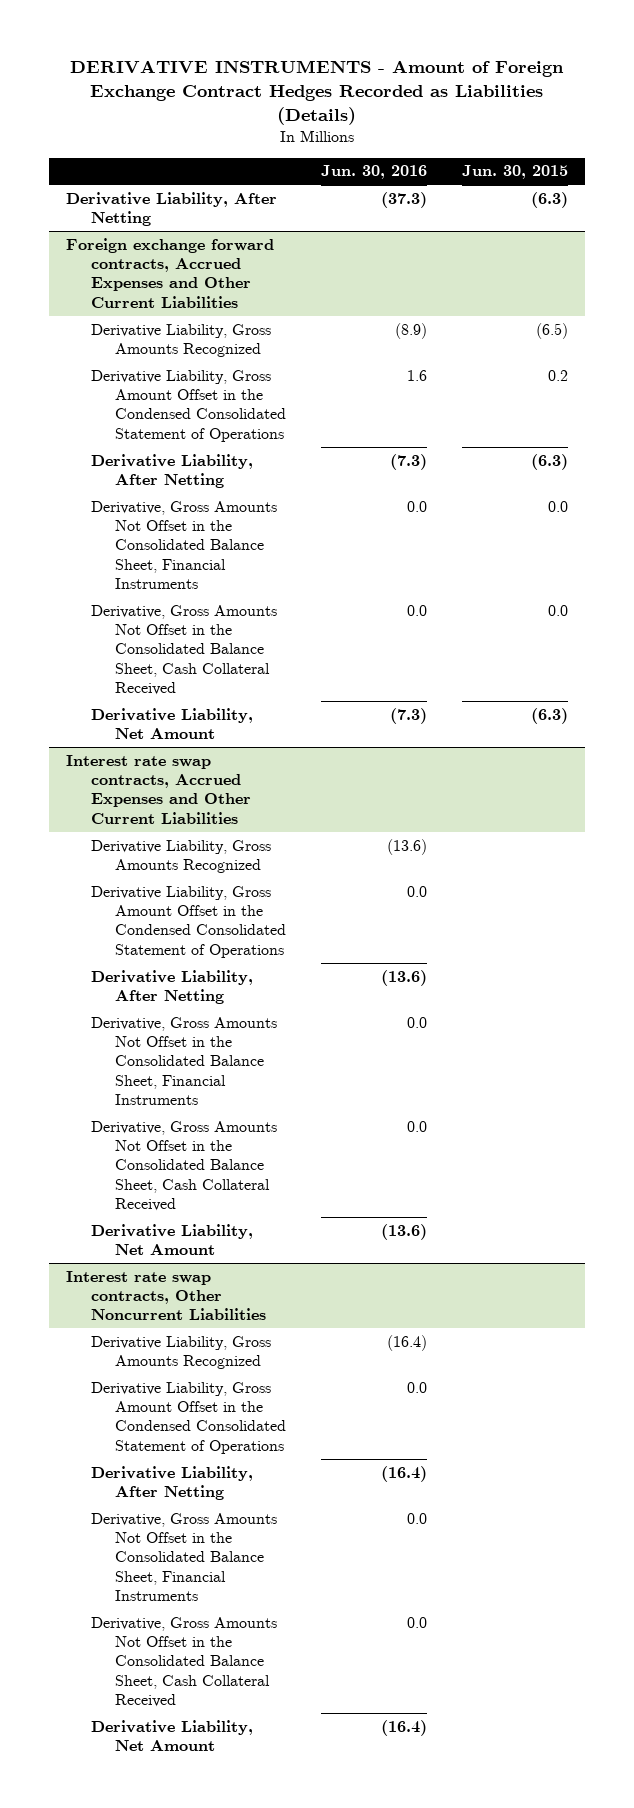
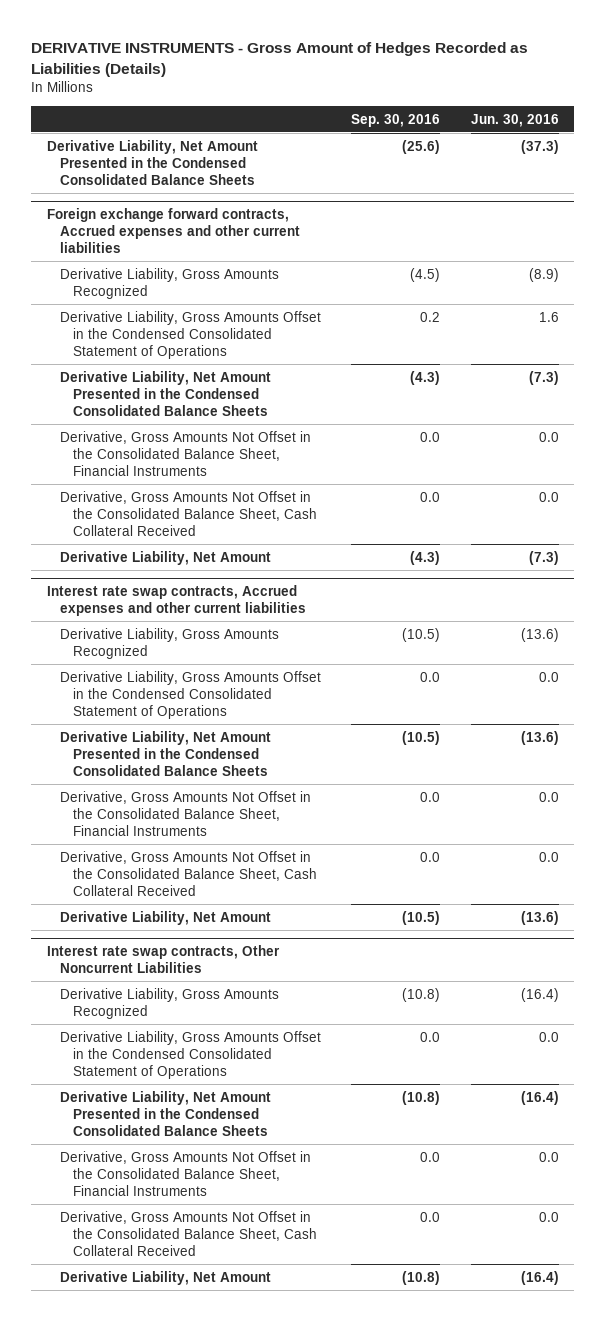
[70,60,565,126] DERIVATIVE INSTRUMENTS - Amount of Foreign Exchange Contract Hedges Recorded as Liabilities (Details) -> [31,41,529,77] DERIVATIVE INSTRUMENTS - Gross Amount of Hedges Recorded as Liabilities (Details)
[461,165,568,180] Jun. 30, 2015 -> none
none -> [351,113,441,127] Sep. 30, 2016
[66,191,278,226] Derivative Liability, After Netting -> [46,139,258,185] Derivative Liability, Net Amount Presented in the Condensed Consolidated Balance Sheets
[66,237,275,308] Foreign exchange forward contracts, Accrued Expenses and Other Current Liabilities -> [46,208,300,254] Foreign exchange forward contracts, Accrued expenses and other current liabilities
[90,369,287,442] Derivative Liability, Gross Amount Offset in the Condensed Consolidated Statement of Operations -> [59,310,321,359] Derivative Liability, Gross Amounts Offset in the Condensed Consolidated Statement of Operations
[90,453,253,488] Derivative Liability, After Netting -> [59,370,271,416] Derivative Liability, Net Amount Presented in the Condensed Consolidated Balance Sheets
[66,754,251,824] Interest rate swap contracts, Accrued Expenses and Other Current Liabilities -> [46,585,306,617] Interest rate swap contracts, Accrued expenses and other current liabilities
[90,885,287,958] Derivative Liability, Gross Amount Offset in the Condensed Consolidated Statement of Operations -> [59,670,321,719] Derivative Liability, Gross Amounts Offset in the Condensed Consolidated Statement of Operations
[90,969,253,1004] Derivative Liability, After Netting -> [59,730,271,776] Derivative Liability, Net Amount Presented in the Condensed Consolidated Balance Sheets
[90,1381,287,1454] Derivative Liability, Gross Amount Offset in the Condensed Consolidated Statement of Operations -> [59,1030,321,1079] Derivative Liability, Gross Amounts Offset in the Condensed Consolidated Statement of Operations
[90,1465,253,1500] Derivative Liability, After Netting -> [59,1090,271,1136] Derivative Liability, Net Amount Presented in the Condensed Consolidated Balance Sheets

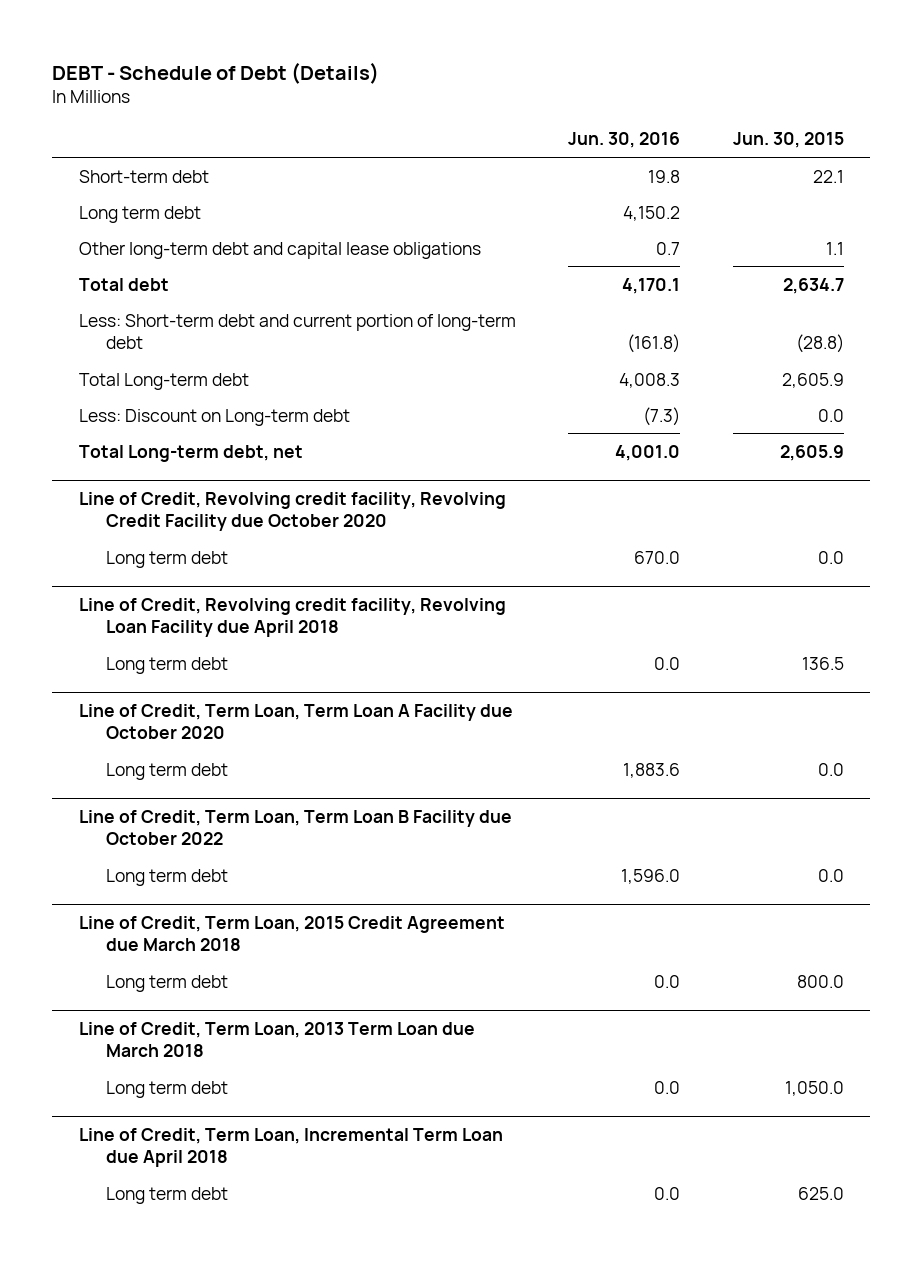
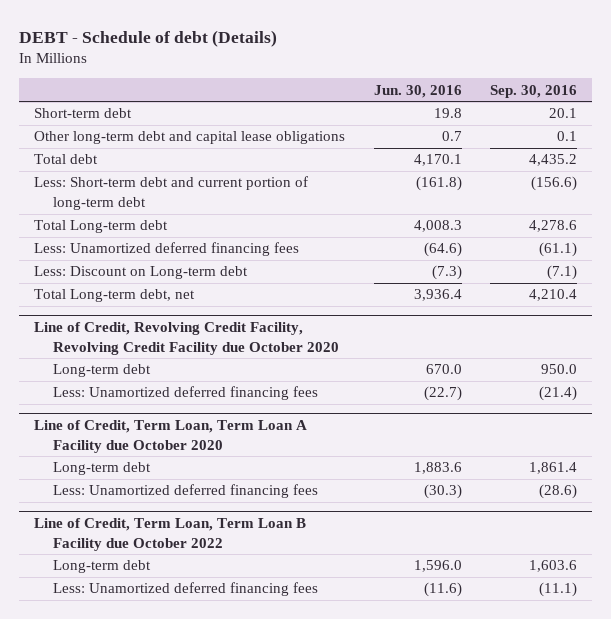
[52,61,380,84] DEBT - Schedule of Debt (Details) -> [19,29,278,47] DEBT - Schedule of debt (Details)
[732,132,844,149] Jun. 30, 2015 -> none
none -> [490,84,578,98] Sep. 30, 2016
[78,205,201,223] Long term debt -> none
none -> [33,242,299,257] Less: Unamortized deferred financing fees
[78,597,506,638] Line of Credit, Revolving credit facility, Revolving Loan Facility due April 2018 -> none
[105,656,228,674] Long term debt -> none
[615,444,681,461] 4,001.0 -> [413,289,462,302] 3,936.4
[78,491,506,532] Line of Credit, Revolving credit facility, Revolving Credit Facility due October 2020 -> [33,322,339,355] Line of Credit, Revolving Credit Facility, Revolving Credit Facility due October 2020
[105,550,228,568] Long term debt -> [52,364,151,378] Long-term debt
none -> [52,386,318,401] Less: Unamortized deferred financing fees
[105,762,228,780] Long term debt -> [52,462,151,476] Long-term debt
none -> [52,484,318,499] Less: Unamortized deferred financing fees
[78,915,505,952] Line of Credit, Term Loan, 2015 Credit Agreement due March 2018 -> none
[105,974,228,992] Long term debt -> none
[78,1021,475,1058] Line of Credit, Term Loan, 2013 Term Loan due March 2018 -> none
[105,1080,228,1098] Long term debt -> none
[78,1127,503,1168] Line of Credit, Term Loan, Incremental Term Loan due April 2018 -> none
[105,1186,228,1204] Long term debt -> none
[105,868,228,886] Long term debt -> [52,560,151,574] Long-term debt
none -> [52,582,318,597] Less: Unamortized deferred financing fees

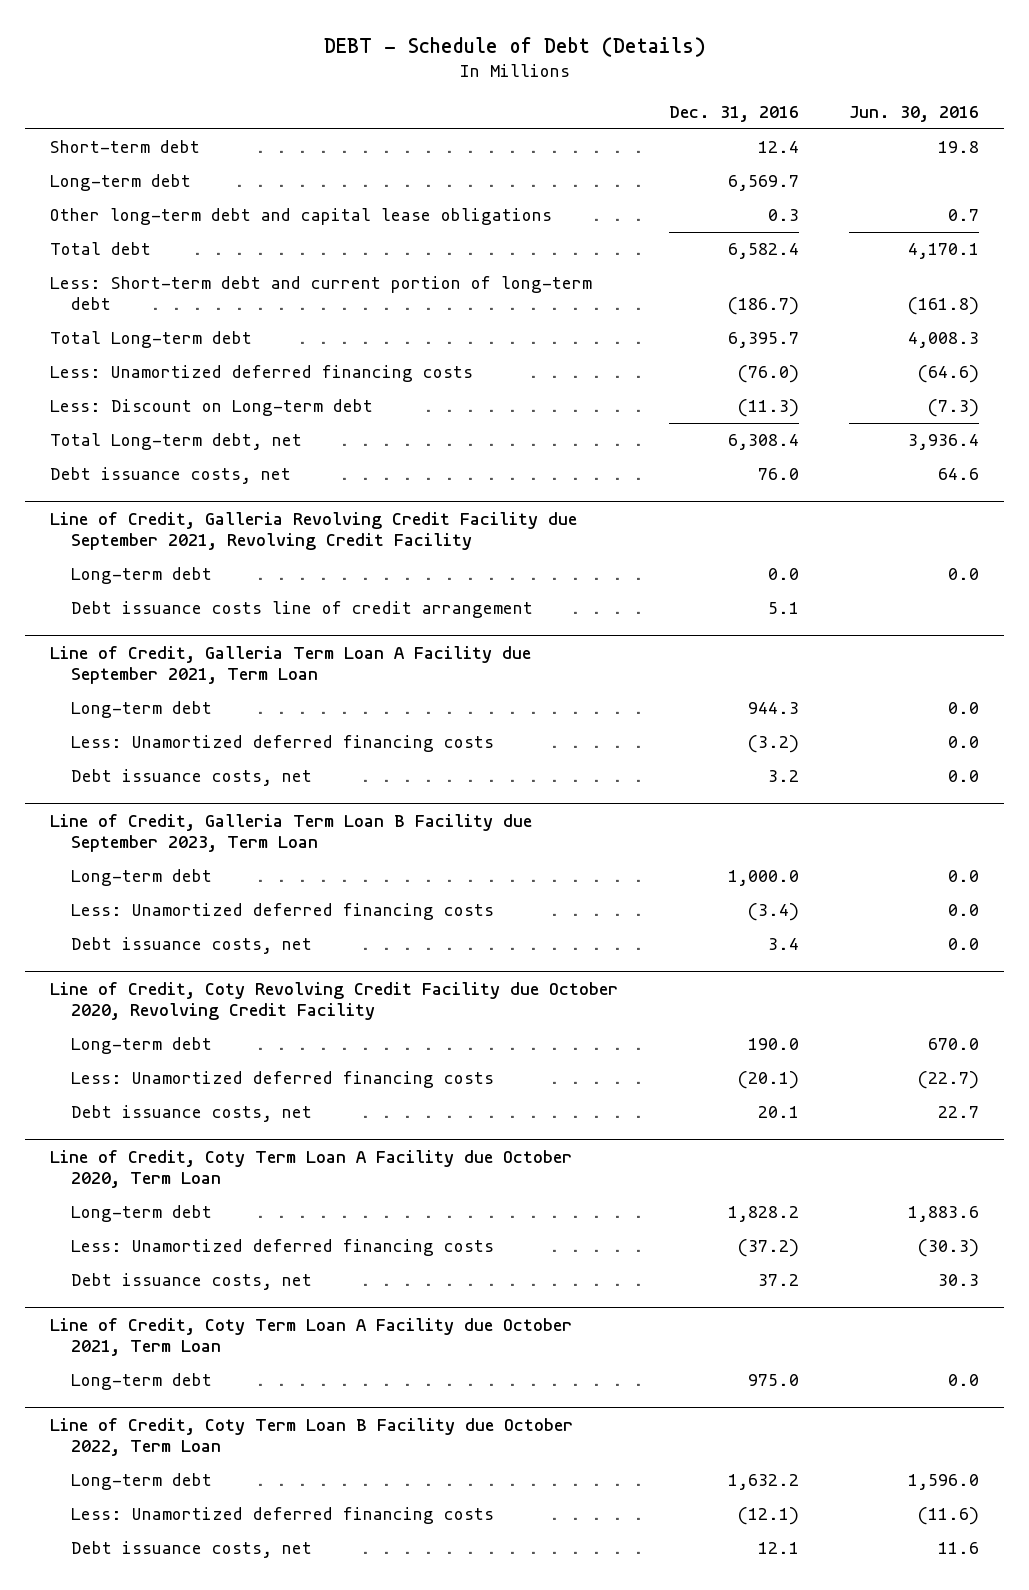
[19,29,278,47] DEBT - Schedule of debt (Details) -> [323,37,706,58] DEBT - Schedule of Debt (Details)
[490,84,578,98] Sep. 30, 2016 -> none
none -> [668,106,799,123] Dec. 31, 2016
none -> [50,174,192,192] Long-term debt
[33,242,299,257] Less: Unamortized deferred financing fees -> [50,365,474,383] Less: Unamortized deferred financing costs
none -> [50,467,292,485] Debt issuance costs, net
none -> [50,511,578,550] Line of Credit, Galleria Revolving Credit Facility due September 2021, Revolving Credit Facility
none -> [71,567,213,585] Long-term debt
none -> [71,601,534,619] Debt issuance costs line of credit arrangement
none -> [50,645,532,684] Line of Credit, Galleria Term Loan A Facility due September 2021, Term Loan
none -> [71,701,213,719] Long-term debt
none -> [71,735,495,753] Less: Unamortized deferred financing costs
none -> [71,769,313,787] Debt issuance costs, net
none -> [50,813,533,852] Line of Credit, Galleria Term Loan B Facility due September 2023, Term Loan
none -> [71,869,213,887] Long-term debt
none -> [71,903,495,921] Less: Unamortized deferred financing costs
none -> [71,937,313,955] Debt issuance costs, net
[33,322,339,355] Line of Credit, Revolving Credit Facility, Revolving Credit Facility due October 2020 -> [50,981,619,1020] Line of Credit, Coty Revolving Credit Facility due October 2020, Revolving Credit Facility
[52,386,318,401] Less: Unamortized deferred financing fees -> [71,1071,495,1089] Less: Unamortized deferred financing costs
none -> [71,1105,313,1123] Debt issuance costs, net
[33,420,307,453] Line of Credit, Term Loan, Term Loan A Facility due October 2020 -> [50,1149,573,1188] Line of Credit, Coty Term Loan A Facility due October 2020, Term Loan
[52,484,318,499] Less: Unamortized deferred financing fees -> [71,1239,495,1257] Less: Unamortized deferred financing costs
none -> [71,1273,313,1291] Debt issuance costs, net
none -> [50,1317,573,1356] Line of Credit, Coty Term Loan A Facility due October 2021, Term Loan
none -> [71,1373,213,1391] Long-term debt
[33,518,306,551] Line of Credit, Term Loan, Term Loan B Facility due October 2022 -> [50,1417,574,1456] Line of Credit, Coty Term Loan B Facility due October 2022, Term Loan
[52,582,318,597] Less: Unamortized deferred financing fees -> [71,1507,495,1525] Less: Unamortized deferred financing costs
none -> [71,1541,313,1559] Debt issuance costs, net

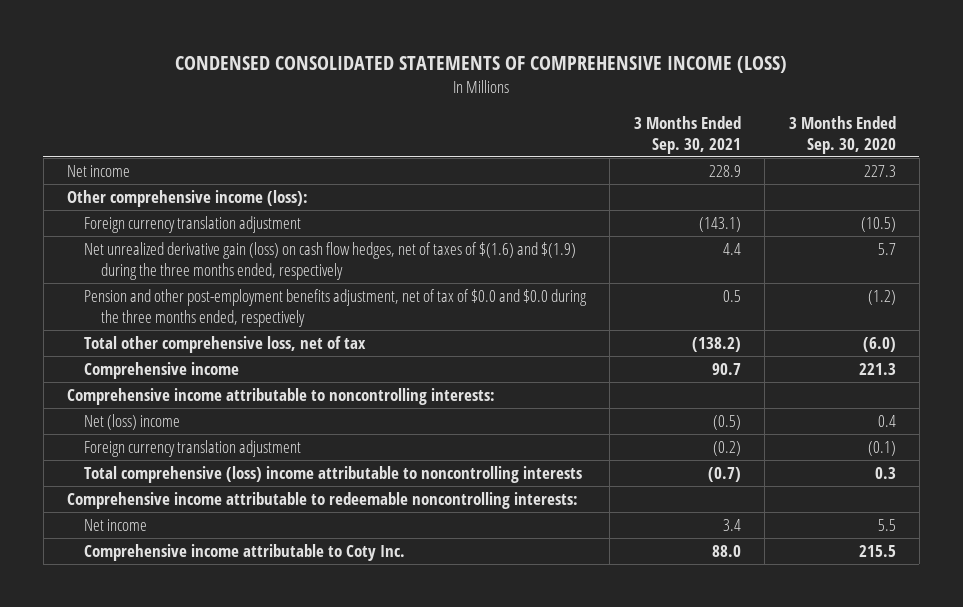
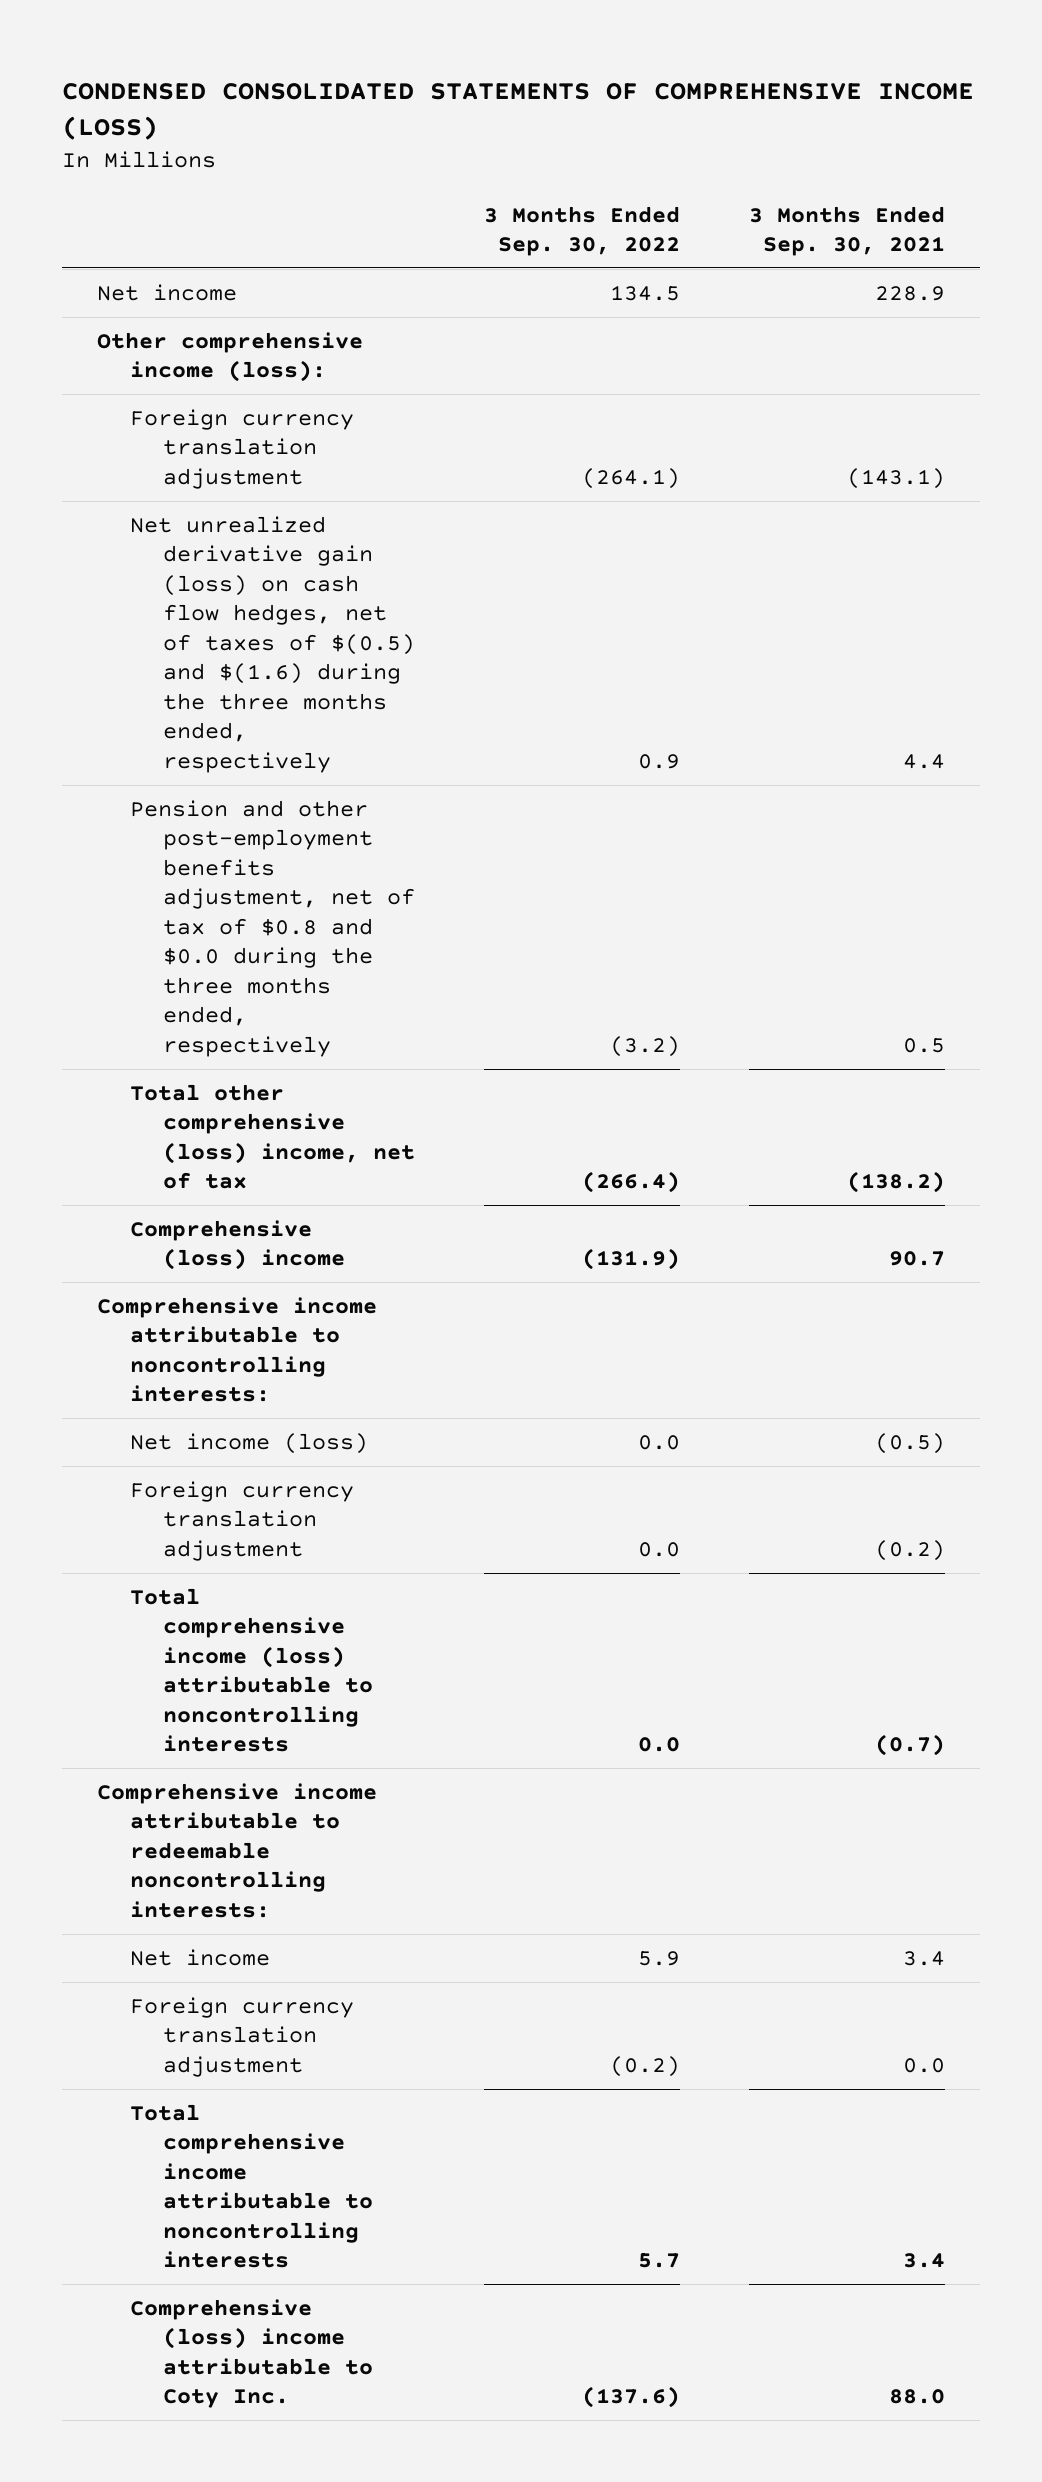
[788,115,896,155] 3 Months Ended Sep. 30, 2020 -> none
none -> [483,205,680,257] 3 Months Ended Sep. 30, 2022
[83,241,576,281] Net unrealized derivative gain (loss) on cash flow hedges, net of taxes of $(1.6) and $(1.9) during the three months ended, respectively -> [129,515,415,773] Net unrealized derivative gain (loss) on cash flow hedges, net of taxes of $(0.5) and $(1.6) during the three months ended, respectively
[83,288,587,328] Pension and other post-employment benefits adjustment, net of tax of $0.0 and $0.0 during the three months ended, respectively -> [129,799,415,1057] Pension and other post-employment benefits adjustment, net of tax of $0.8 and $0.0 during the three months ended, respectively
[83,335,366,353] Total other comprehensive loss, net of tax -> [129,1083,415,1190] Total other comprehensive (loss) income, net of tax
[83,361,239,379] Comprehensive income -> [129,1219,345,1271] Comprehensive (loss) income
[83,413,180,430] Net (loss) income -> [129,1432,368,1454] Net income (loss)
[83,465,582,483] Total comprehensive (loss) income attributable to noncontrolling interests -> [129,1587,373,1753] Total comprehensive income (loss) attributable to noncontrolling interests
none -> [129,1996,354,2077] Foreign currency translation adjustment
none -> [129,2103,373,2269] Total comprehensive income attributable to noncontrolling interests
[83,543,405,561] Comprehensive income attributable to Coty Inc. -> [129,2298,373,2409] Comprehensive (loss) income attributable to Coty Inc.

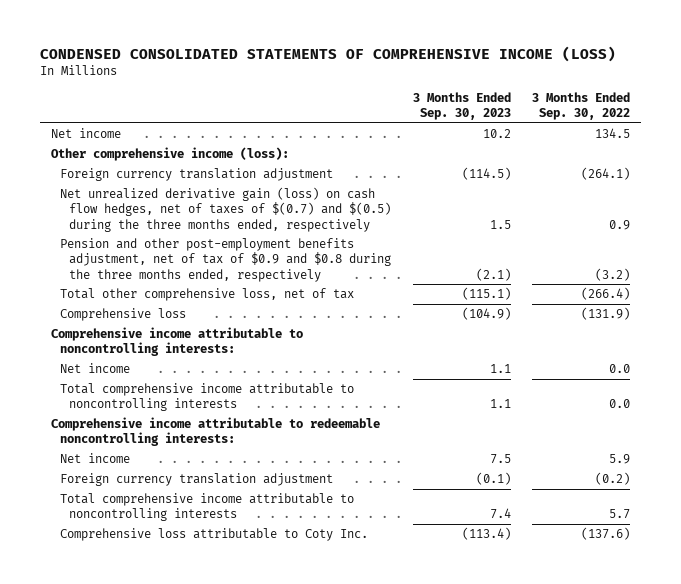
[748,205,945,257] 3 Months Ended Sep. 30, 2021 -> none
none -> [412,91,511,120] 3 Months Ended Sep. 30, 2023
[129,515,415,773] Net unrealized derivative gain (loss) on cash flow hedges, net of taxes of $(0.5) and $(1.6) during the three months ended, respectively -> [59,187,391,232] Net unrealized derivative gain (loss) on cash flow hedges, net of taxes of $(0.7) and $(0.5) during the three months ended, respectively
[129,799,415,1057] Pension and other post-employment benefits adjustment, net of tax of $0.8 and $0.0 during the three months ended, respectively -> [59,238,391,282] Pension and other post-employment benefits adjustment, net of tax of $0.9 and $0.8 during the three months ended, respectively
[129,1083,415,1190] Total other comprehensive (loss) income, net of tax -> [59,288,354,302] Total other comprehensive loss, net of tax
[129,1219,345,1271] Comprehensive (loss) income -> [59,308,186,322] Comprehensive loss
[129,1480,354,1561] Foreign currency translation adjustment -> none
[129,1432,368,1454] Net income (loss) -> [59,363,130,374] Net income
[129,1587,373,1753] Total comprehensive income (loss) attributable to noncontrolling interests -> [59,383,354,412] Total comprehensive income attributable to noncontrolling interests
[129,2298,373,2409] Comprehensive (loss) income attributable to Coty Inc. -> [59,528,368,542] Comprehensive loss attributable to Coty Inc.

